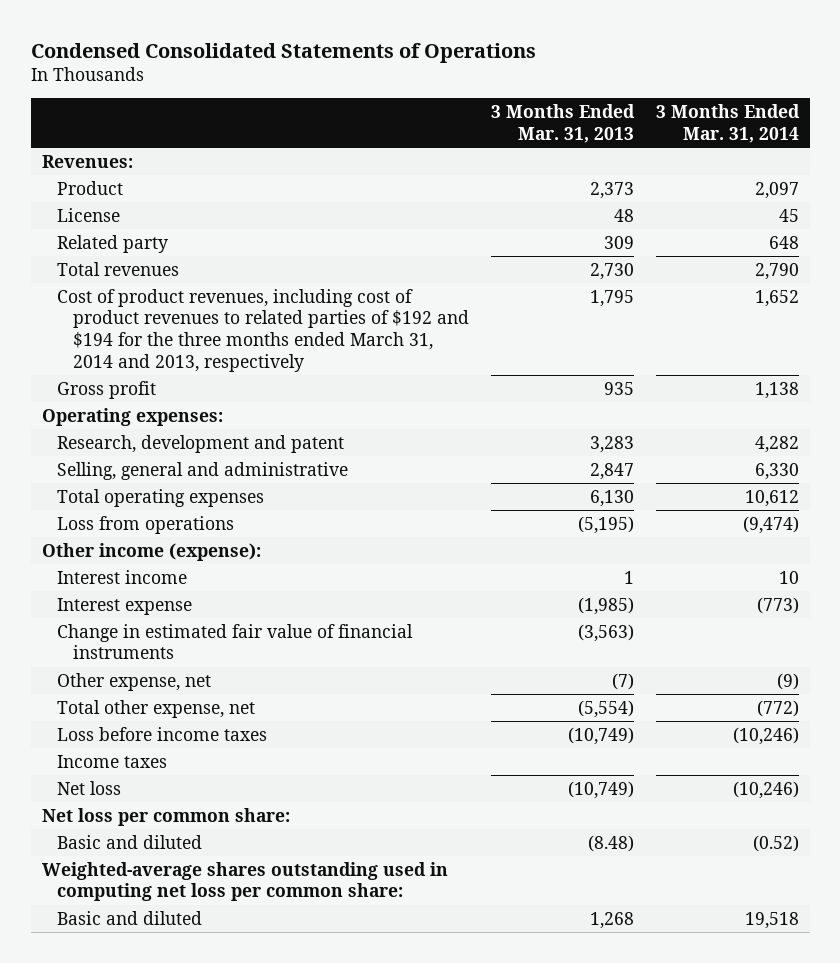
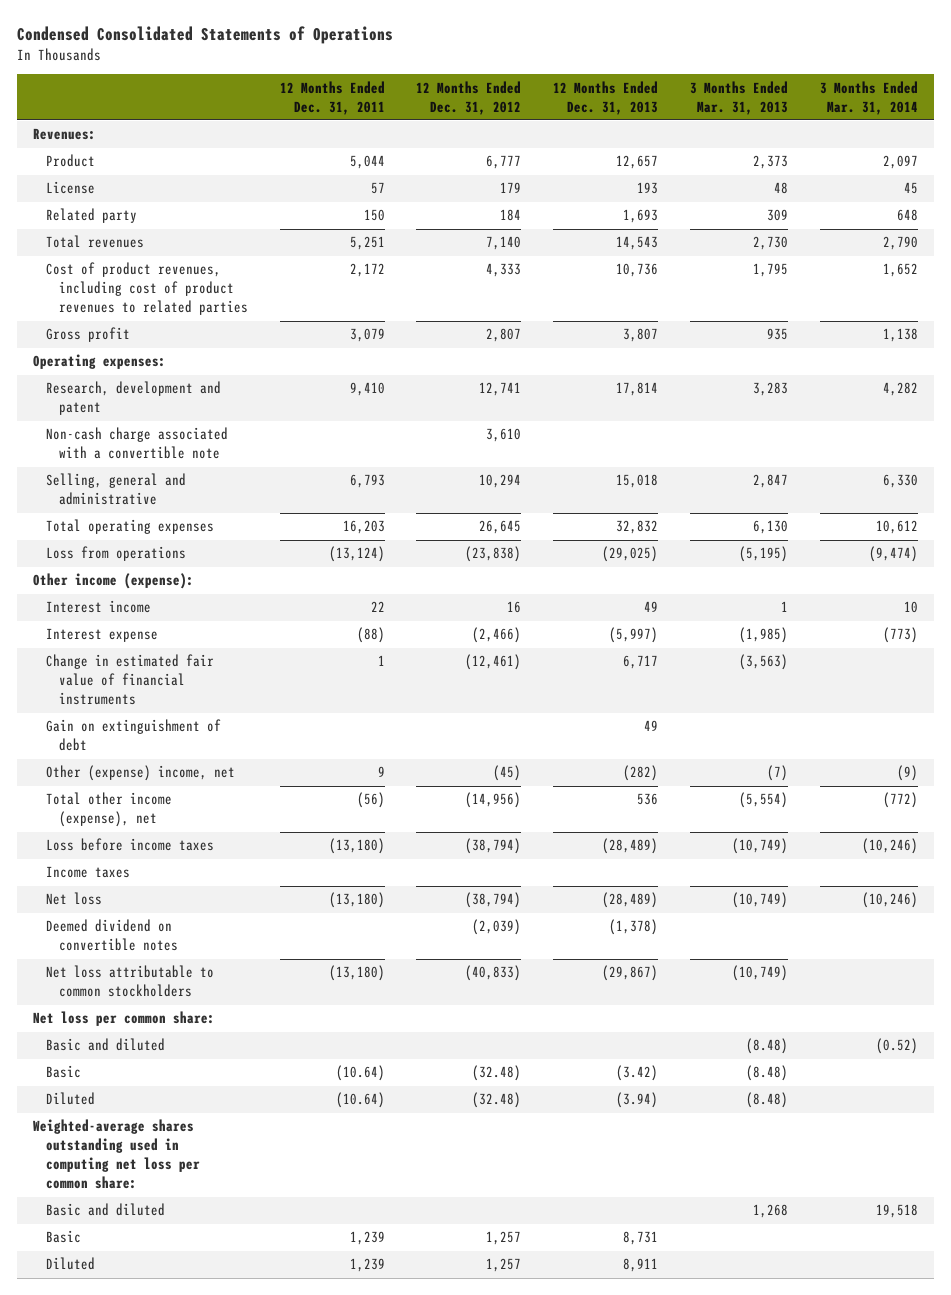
none -> [279,80,385,115] 12 Months Ended Dec. 31, 2011
none -> [416,80,522,115] 12 Months Ended Dec. 31, 2012
none -> [553,80,659,115] 12 Months Ended Dec. 31, 2013
[57,288,469,372] Cost of product revenues, including cost of product revenues to related parties of $192 and $194 for the three months ended March 31, 2014 and 2013, respectively -> [45,262,248,316] Cost of product revenues, including cost of product revenues to related parties
none -> [45,427,228,460] Non-cash charge associated with a convertible note
none -> [45,719,221,752] Gain on extinguishment of debt
[57,672,212,691] Other expense, net -> [45,765,235,782] Other (expense) income, net
[57,699,256,718] Total other expense, net -> [45,792,172,828] Total other income (expense), net
none -> [45,919,178,952] Deemed dividend on convertible notes
none -> [45,965,214,998] Net loss attributable to common stockholders
none -> [45,1065,81,1079] Basic
none -> [45,1092,95,1106] Diluted
none -> [45,1230,81,1244] Basic
none -> [45,1257,95,1271] Diluted

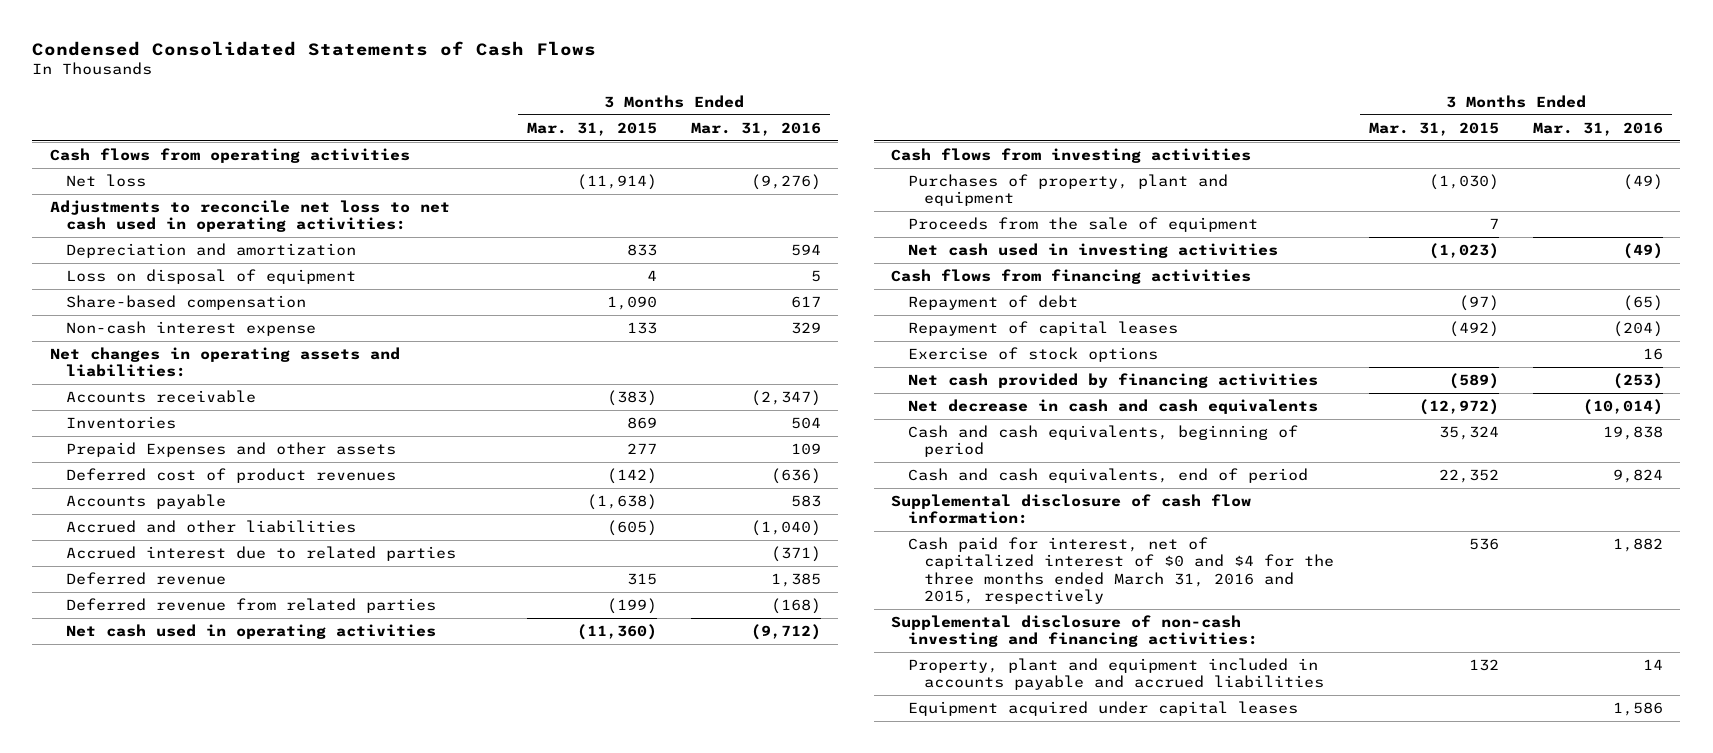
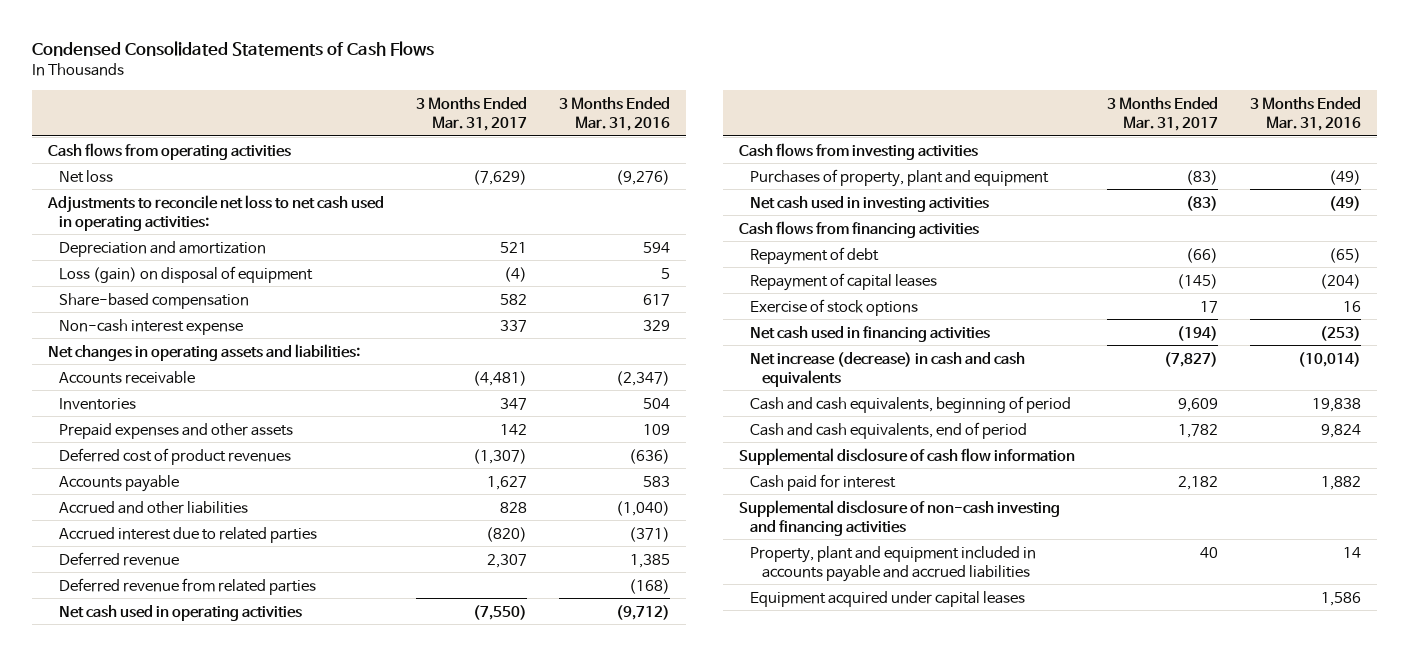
[526,121,657,136] Mar. 31, 2015 -> none
none -> [415,96,527,131] 3 Months Ended Mar. 31, 2017
[65,269,356,285] Loss on disposal of equipment -> [58,265,313,283] Loss (gain) on disposal of equipment
[65,442,396,458] Prepaid Expenses and other assets -> [58,422,293,439] Prepaid expenses and other assets
[907,217,1258,233] Proceeds from the sale of equipment -> none
[907,373,1318,389] Net cash provided by financing activities -> [750,325,991,342] Net cash used in financing activities
[907,399,1318,415] Net decrease in cash and cash equivalents -> [750,351,1026,387] Net increase (decrease) in cash and cash equivalents
[891,494,1252,525] Supplemental disclosure of cash flow information: -> [739,447,1076,465] Supplemental disclosure of cash flow information
[907,537,1335,604] Cash paid for interest, net of capitalized interest of $0 and $4 for the three months ended March 31, 2016 and 2015, respectively -> [750,473,897,491] Cash paid for interest
[891,615,1258,648] Supplemental disclosure of non-cash investing and financing activities: -> [739,499,1061,536] Supplemental disclosure of non-cash investing and financing activities

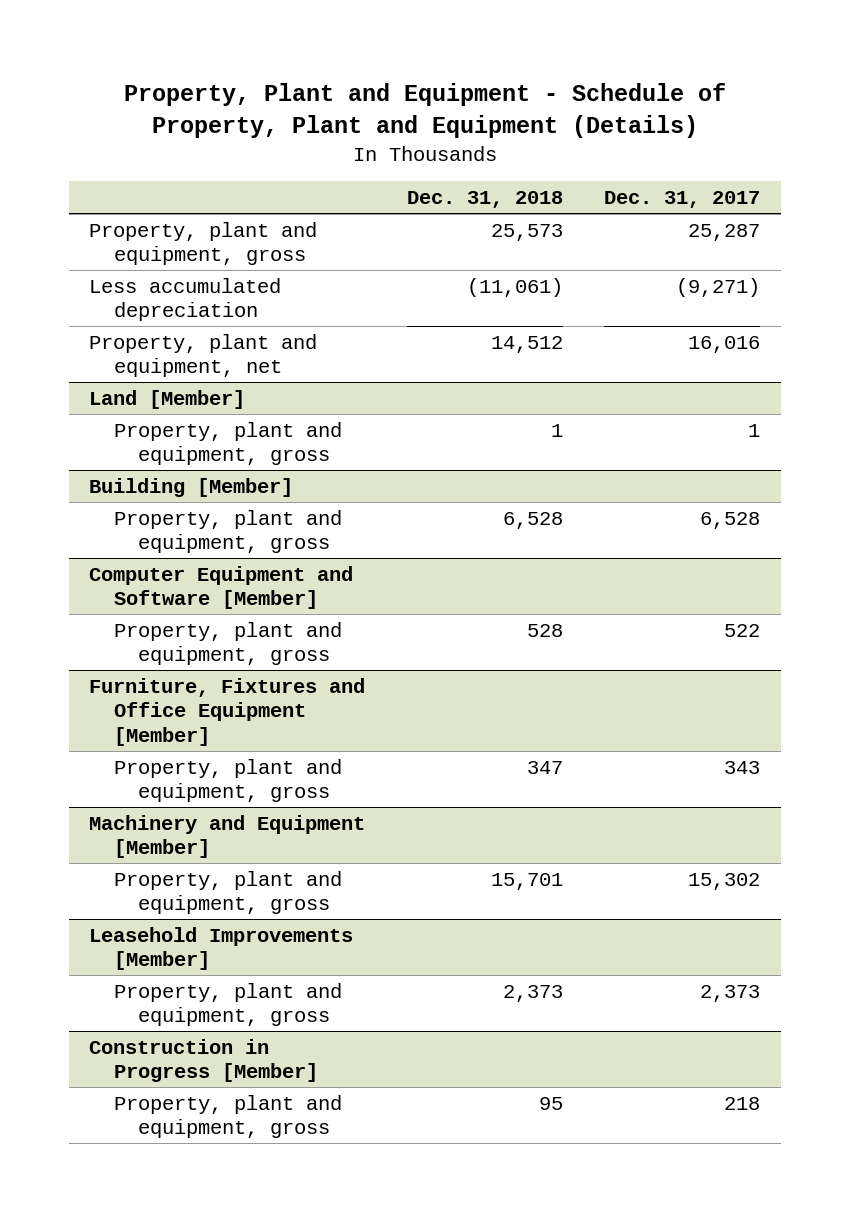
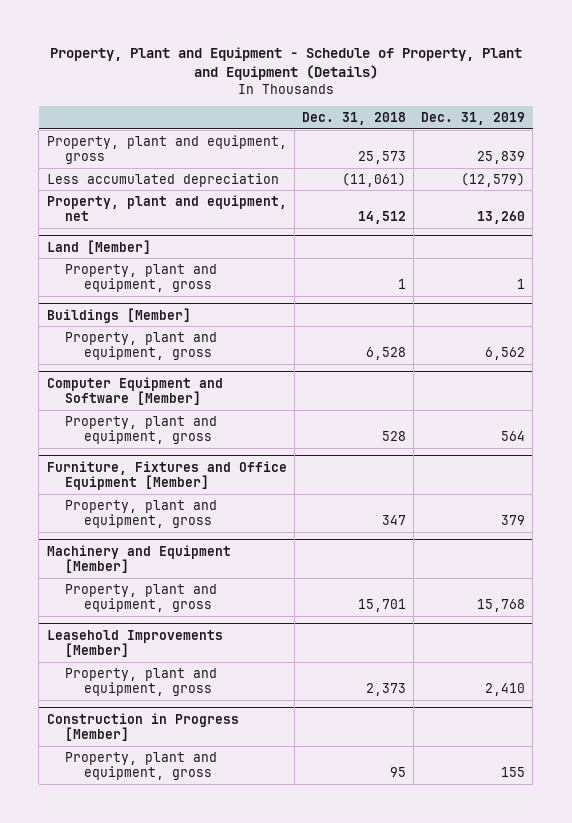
[604,191,761,209] Dec. 31, 2017 -> none
none -> [421,112,526,126] Dec. 31, 2019
[89,477,294,497] Building [Member] -> [46,307,191,323] Buildings [Member]

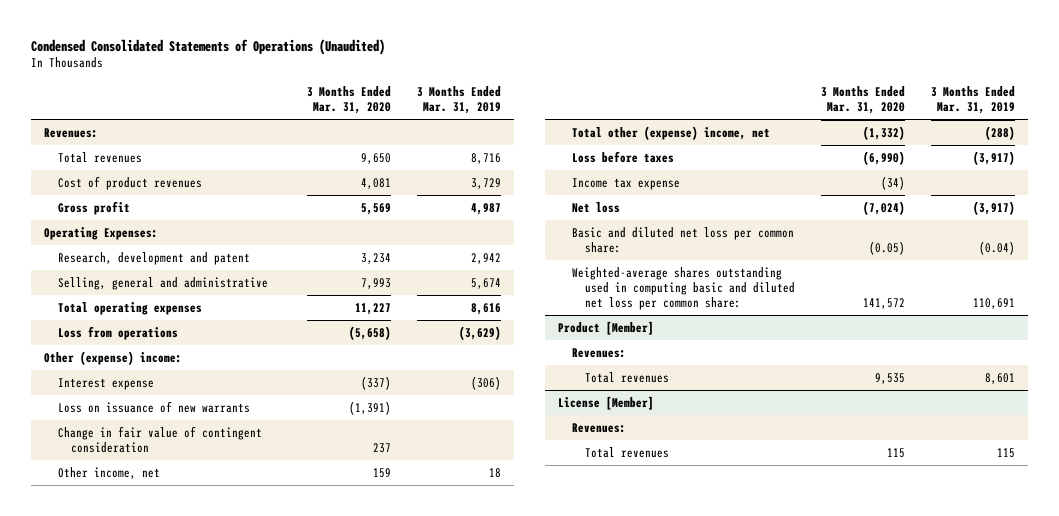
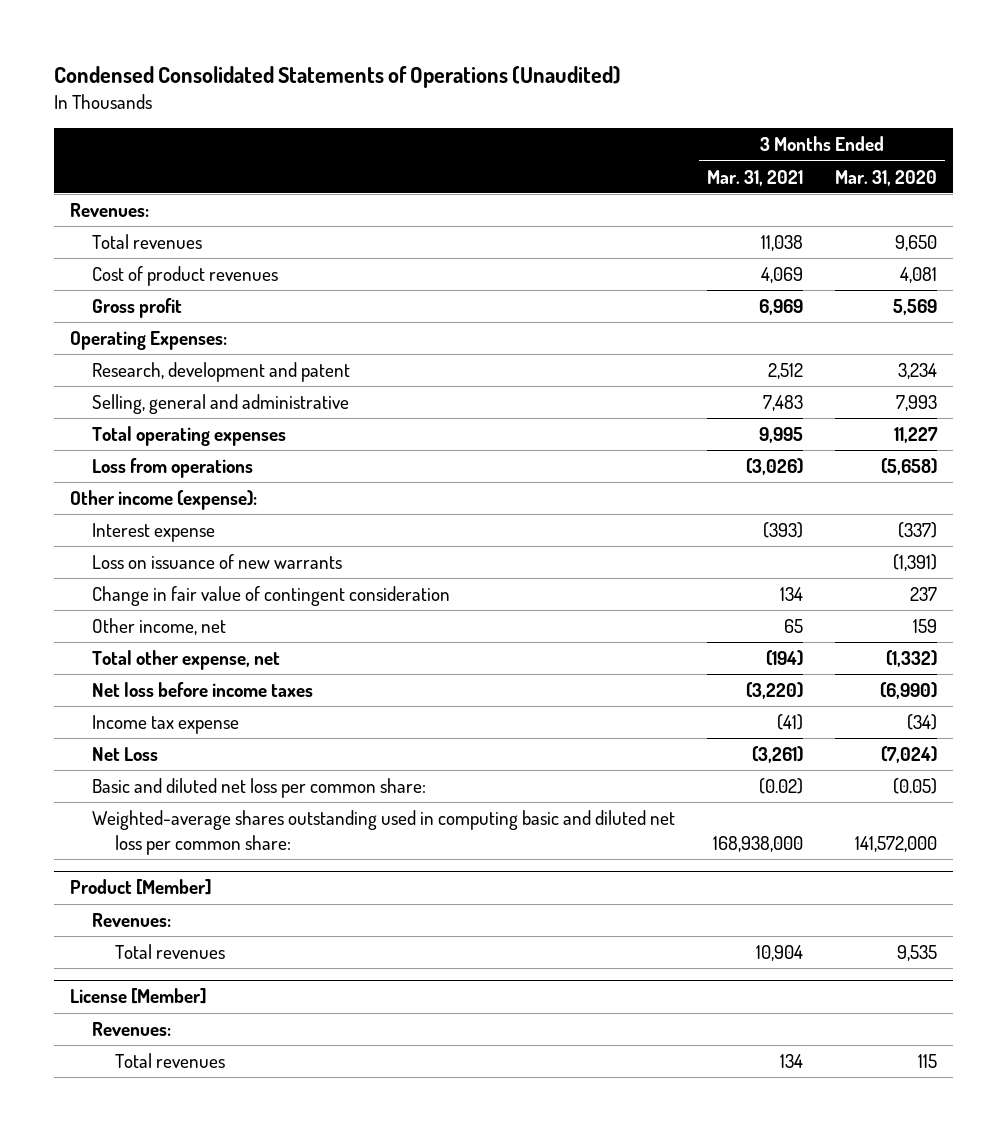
[417,86,502,115] 3 Months Ended Mar. 31, 2019 -> none
none -> [707,169,804,186] Mar. 31, 2021
[44,350,183,365] Other (expense) income: -> [69,490,257,511] Other income (expense):
[571,125,770,140] Total other (expense) income, net -> [92,650,281,671] Total other expense, net
[571,150,674,163] Loss before taxes -> [92,682,314,698] Net loss before income taxes
[571,201,620,213] Net loss -> [92,747,159,762] Net Loss
[863,298,906,310] 141,572 -> [855,835,938,852] 141,572,000

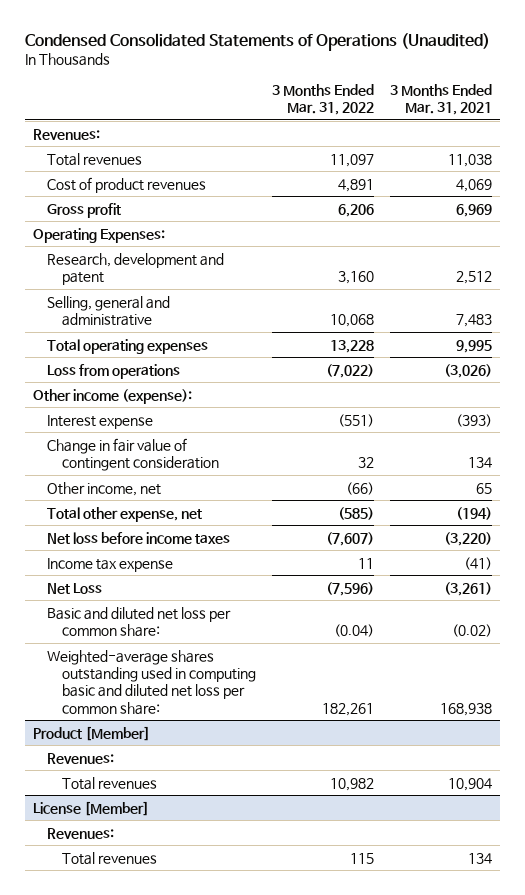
[835,169,938,186] Mar. 31, 2020 -> none
none -> [271,83,374,116] 3 Months Ended Mar. 31, 2022
[92,554,343,570] Loss on issuance of new warrants -> none
[713,835,804,852] 168,938,000 -> [440,702,493,716] 168,938

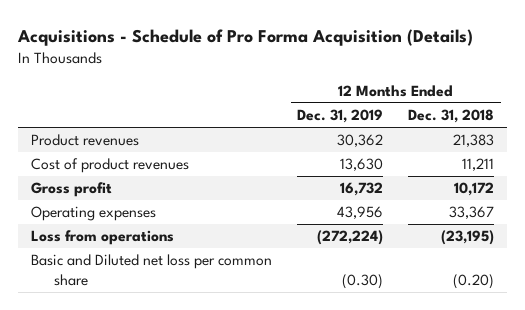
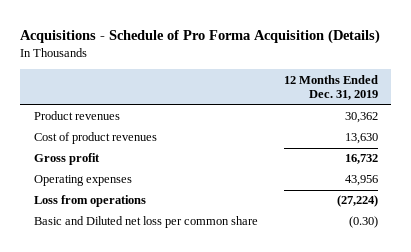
[408,109,495,124] Dec. 31, 2018 -> none
[317,230,384,246] (272,224) -> [336,195,378,208] (27,224)

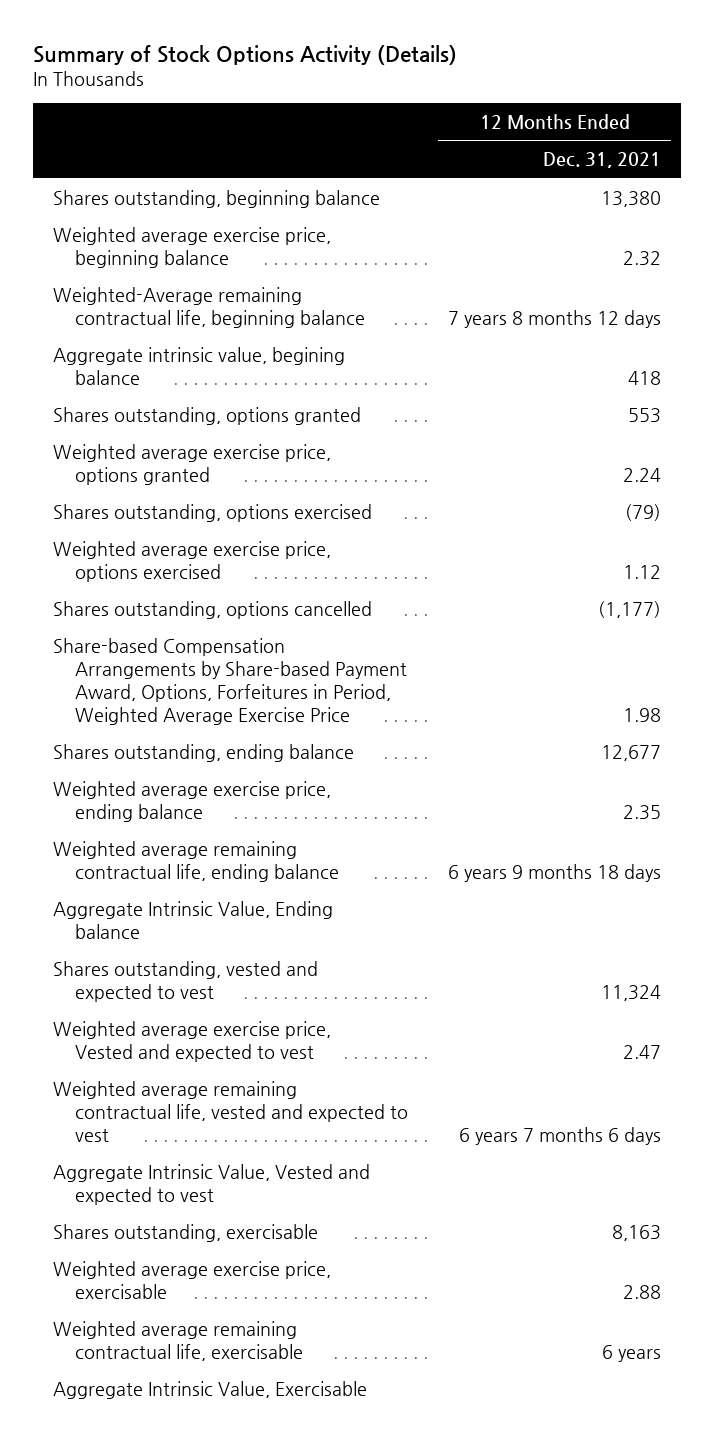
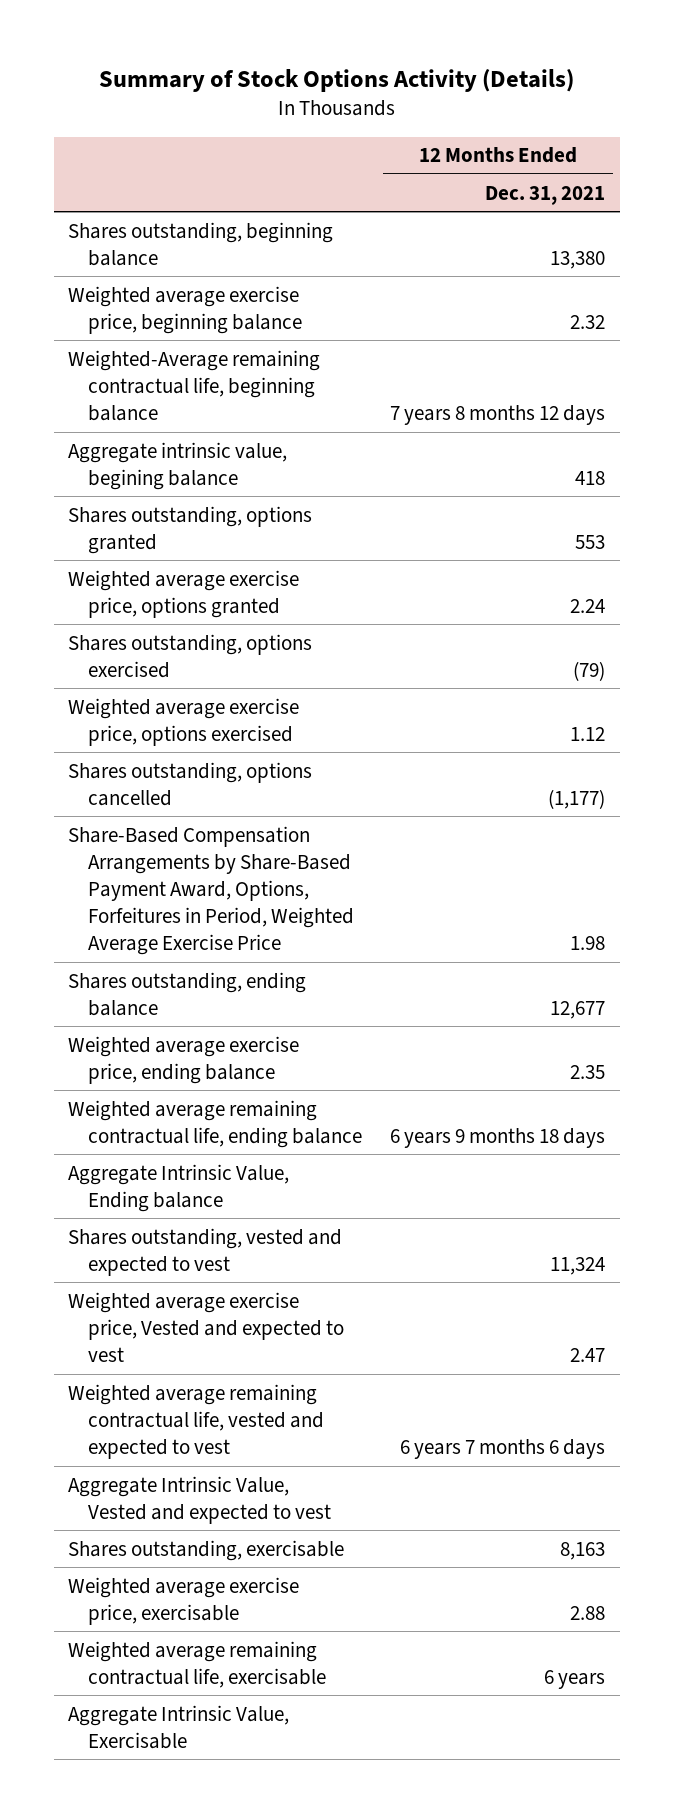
[53,637,407,725] Share-based Compensation Arrangements by Share-based Payment Award, Options, Forfeitures in Period, Weighted Average Exercise Price -> [68,825,354,956] Share-Based Compensation Arrangements by Share-Based Payment Award, Options, Forfeitures in Period, Weighted Average Exercise Price

